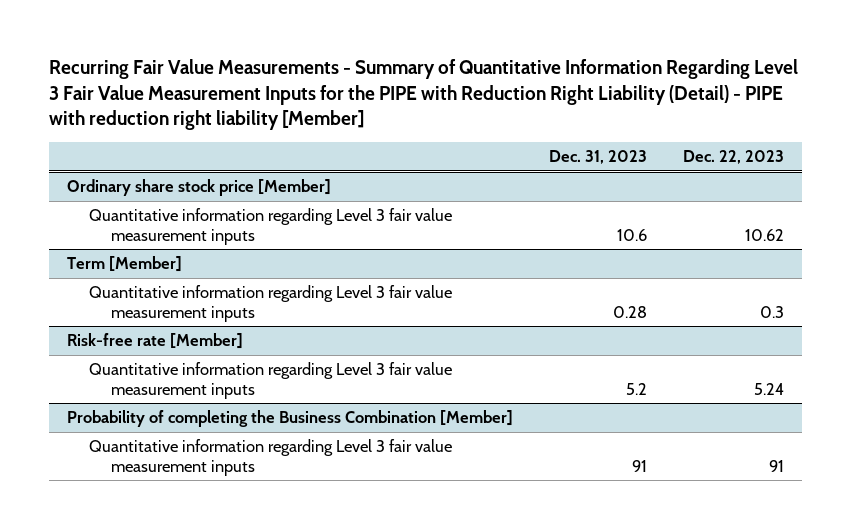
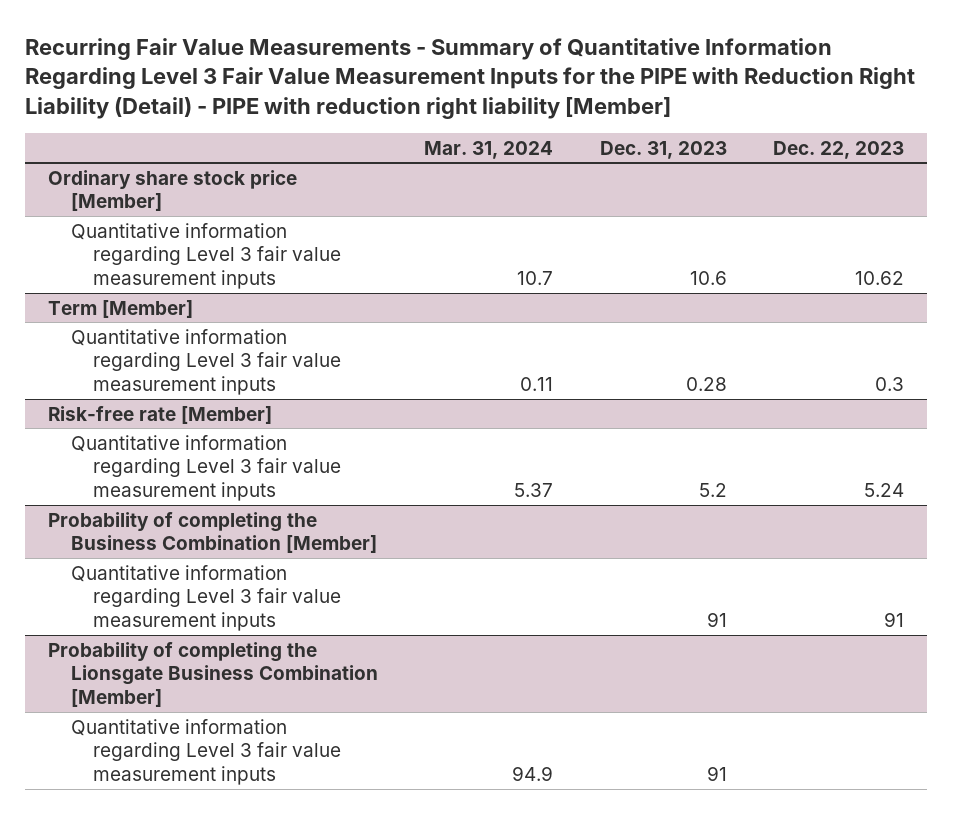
none -> [424,140,554,159] Mar. 31, 2024
none -> [48,641,378,708] Probability of completing the Lionsgate Business Combination [Member]
none -> [70,718,342,786] Quantitative information regarding Level 3 fair value measurement inputs

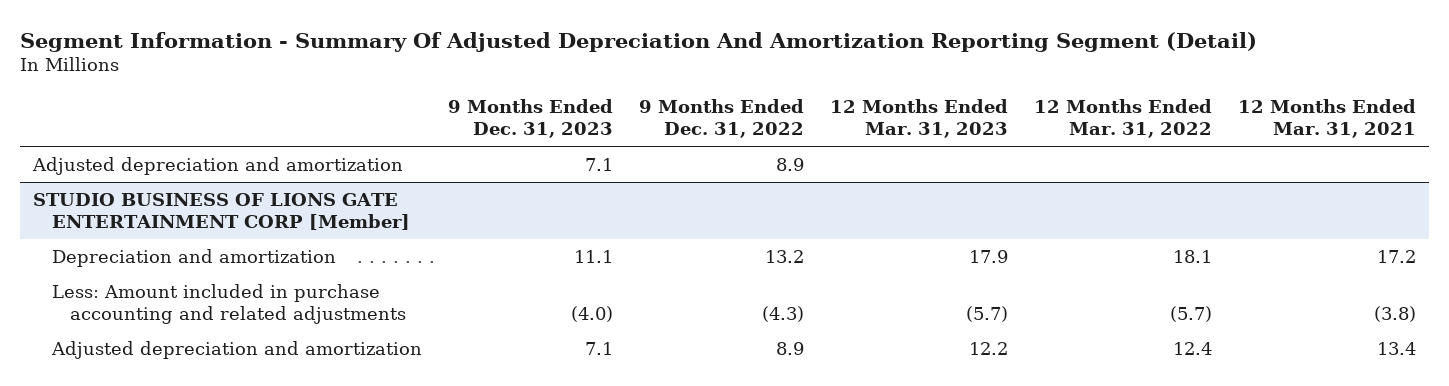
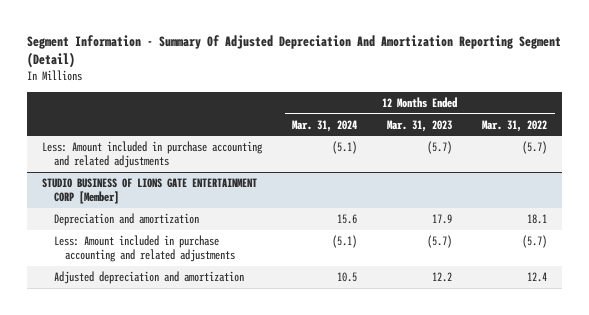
[447,98,613,139] 9 Months Ended Dec. 31, 2023 -> none
[638,98,804,139] 9 Months Ended Dec. 31, 2022 -> none
[1237,98,1416,139] 12 Months Ended Mar. 31, 2021 -> none
none -> [292,119,358,132] Mar. 31, 2024
[32,156,404,175] Adjusted depreciation and amortization -> none
none -> [42,141,264,169] Less: Amount included in purchase accounting and related adjustments

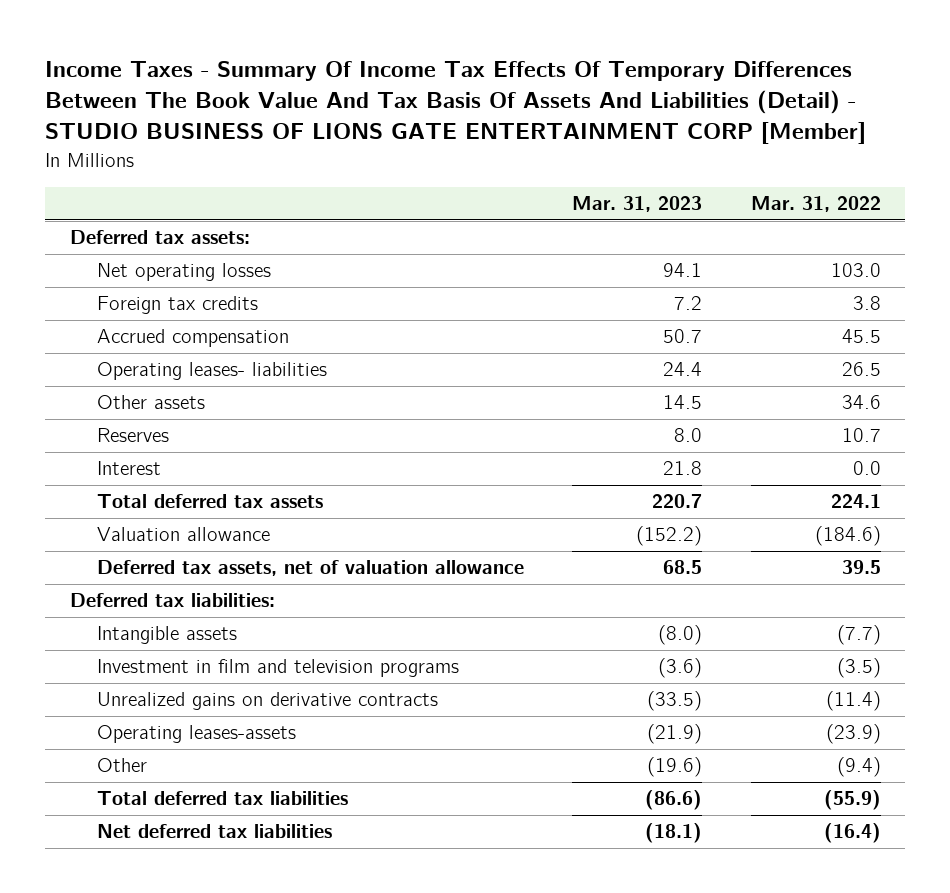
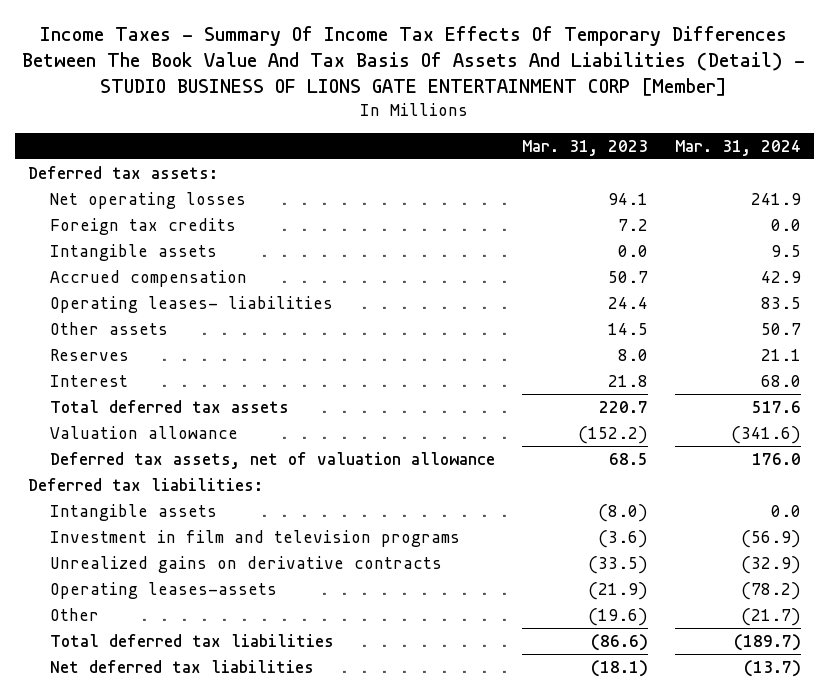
[750,196,881,213] Mar. 31, 2022 -> none
none -> [674,139,801,156] Mar. 31, 2024
none -> [50,243,218,261] Intangible assets

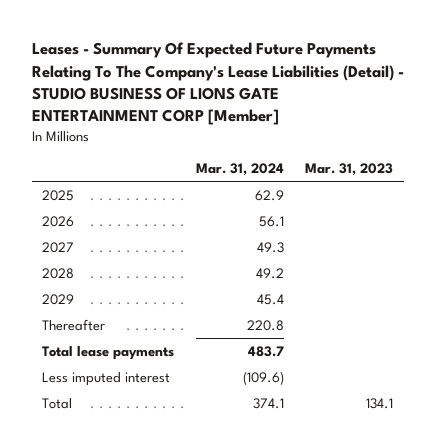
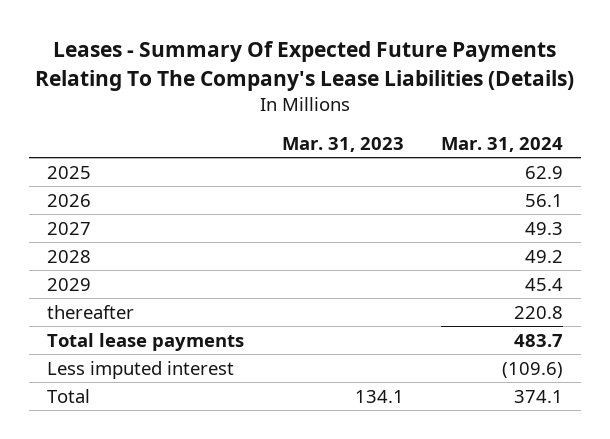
[31,42,404,126] Leases - Summary Of Expected Future Payments Relating To The Company's Lease Liabilities (Detail) - STUDIO BUSINESS OF LIONS GATE ENTERTAINMENT CORP [Member] -> [35,41,575,91] Leases - Summary Of Expected Future Payments Relating To The Company's Lease Liabilities (Details)
[42,318,106,331] Thereafter -> [47,304,135,319] thereafter

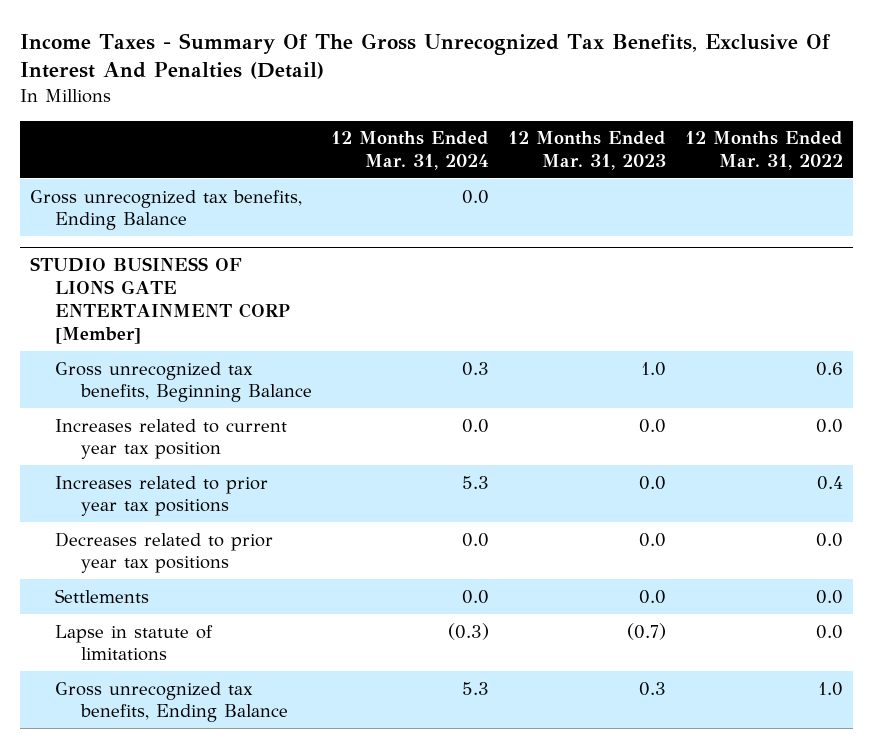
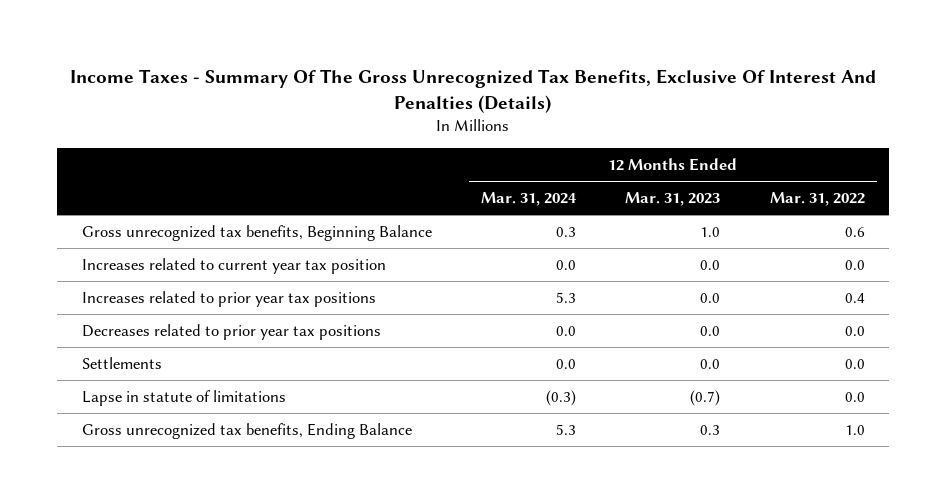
[20,32,832,80] Income Taxes - Summary Of The Gross Unrecognized Tax Benefits, Exclusive Of Interest And Penalties (Detail) -> [70,68,877,113] Income Taxes - Summary Of The Gross Unrecognized Tax Benefits, Exclusive Of Interest And Penalties (Details)
[29,189,302,231] Gross unrecognized tax benefits, Ending Balance -> none
[29,257,291,344] STUDIO BUSINESS OF LIONS GATE ENTERTAINMENT CORP [Member] -> none

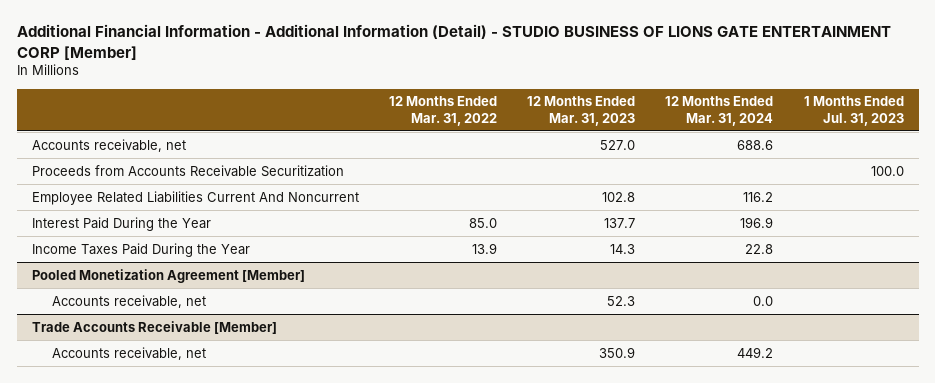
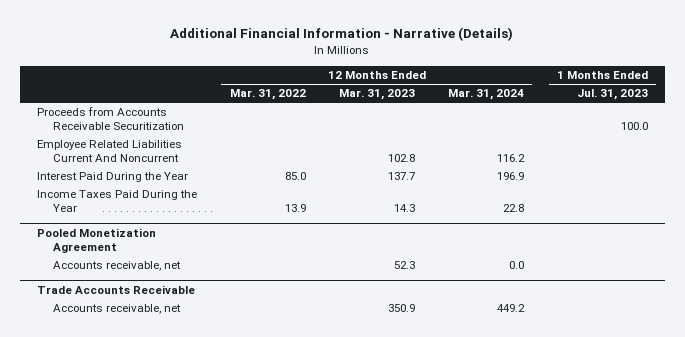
[16,24,891,60] Additional Financial Information - Additional Information (Detail) - STUDIO BUSINESS OF LIONS GATE ENTERTAINMENT CORP [Member] -> [170,27,514,42] Additional Financial Information - Narrative (Details)
[31,138,186,152] Accounts receivable, net -> none
[31,268,305,283] Pooled Monetization Agreement [Member] -> [36,228,156,253] Pooled Monetization Agreement
[31,320,277,334] Trade Accounts Receivable [Member] -> [36,285,195,295] Trade Accounts Receivable

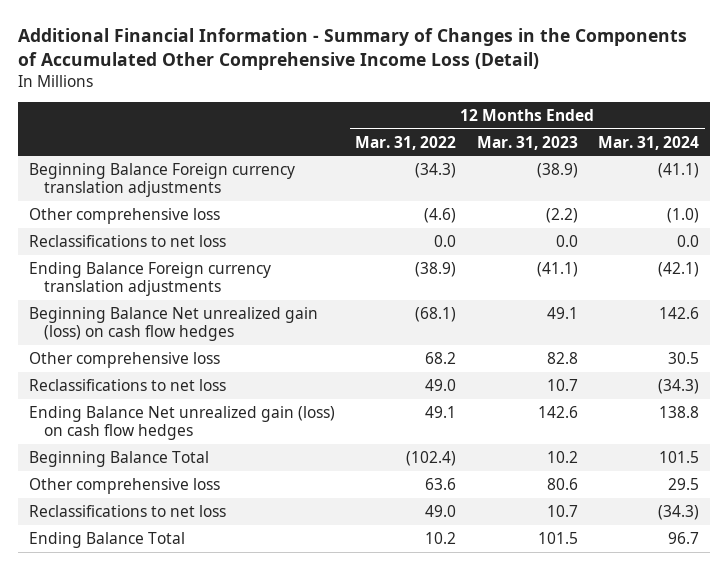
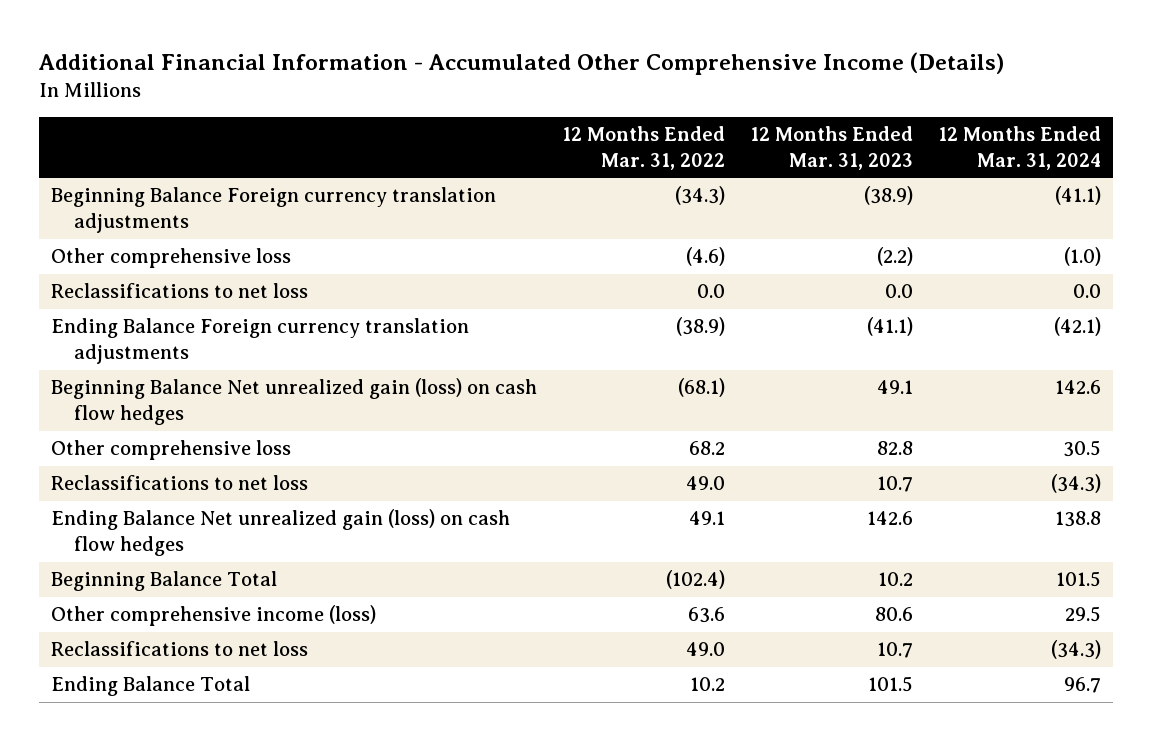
[18,28,688,70] Additional Financial Information - Summary of Changes in the Components of Accumulated Other Comprehensive Income Loss (Detail) -> [37,51,1004,75] Additional Financial Information - Accumulated Other Comprehensive Income (Details)
[28,477,220,494] Other comprehensive loss -> [51,605,377,627] Other comprehensive income (loss)

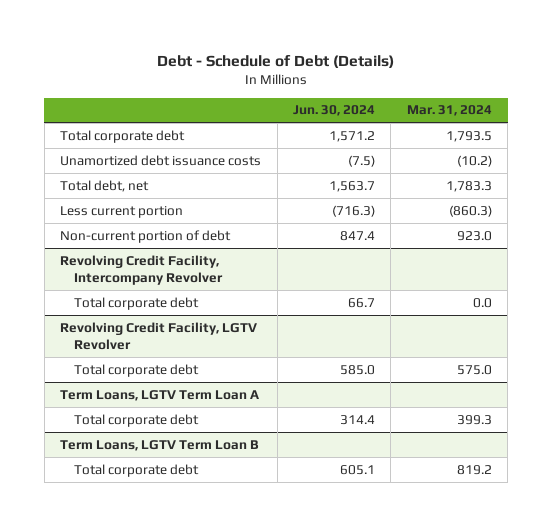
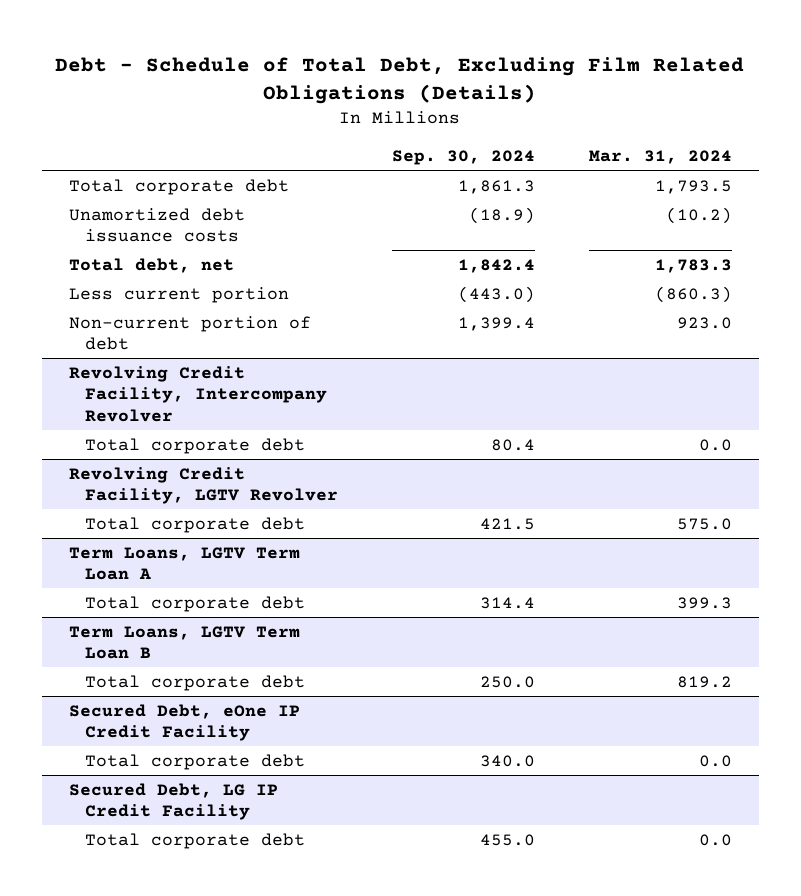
[156,54,394,68] Debt - Schedule of Debt (Details) -> [55,56,745,104] Debt - Schedule of Total Debt, Excluding Film Related Obligations (Details)
[292,105,375,117] Jun. 30, 2024 -> none
none -> [391,150,535,166] Sep. 30, 2024
none -> [69,703,301,742] Secured Debt, eOne IP Credit Facility
none -> [85,753,306,770] Total corporate debt
none -> [69,782,279,821] Secured Debt, LG IP Credit Facility
none -> [85,832,306,849] Total corporate debt

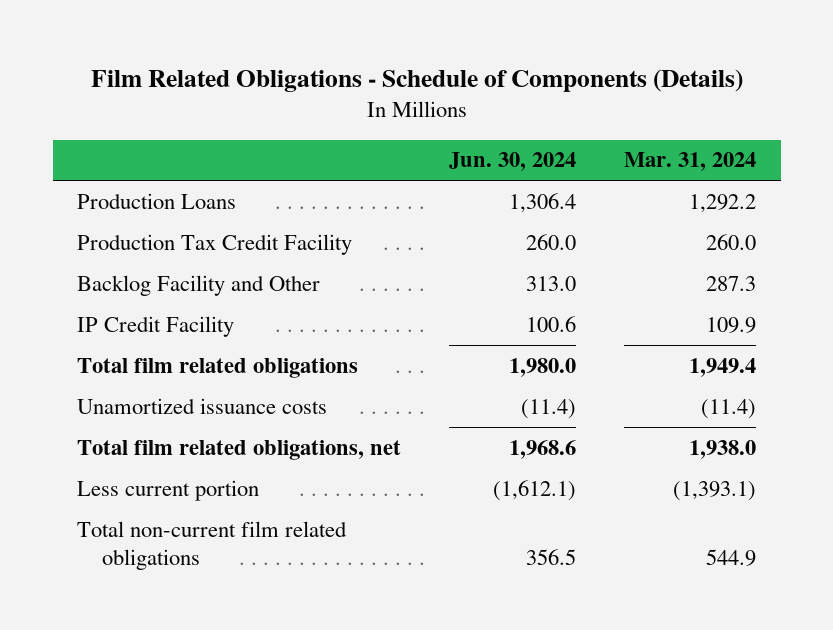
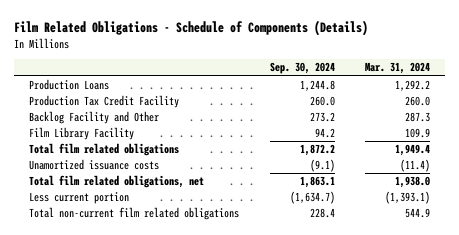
[449,152,577,172] Jun. 30, 2024 -> none
none -> [269,62,335,75] Sep. 30, 2024
[76,315,234,337] IP Credit Facility -> [29,127,135,141] Film Library Facility

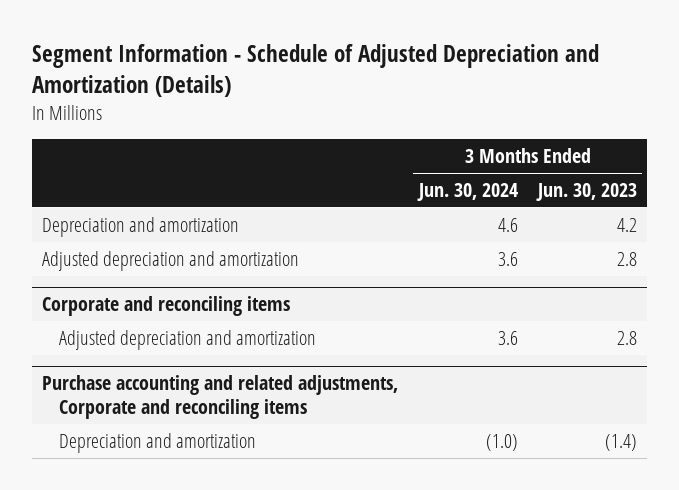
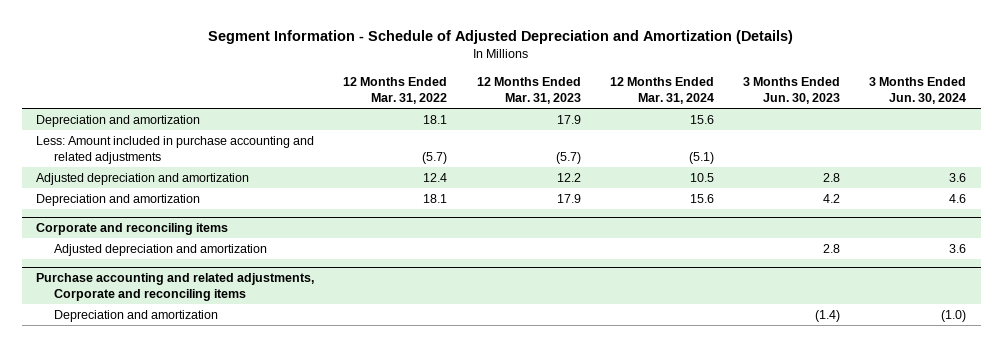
none -> [343,76,448,105] 12 Months Ended Mar. 31, 2022
none -> [476,76,581,105] 12 Months Ended Mar. 31, 2023
none -> [609,76,714,105] 12 Months Ended Mar. 31, 2024
none -> [36,114,201,127] Depreciation and amortization
none -> [36,135,315,165] Less: Amount included in purchase accounting and related adjustments
[42,216,240,237] Depreciation and amortization -> [36,193,201,206] Depreciation and amortization

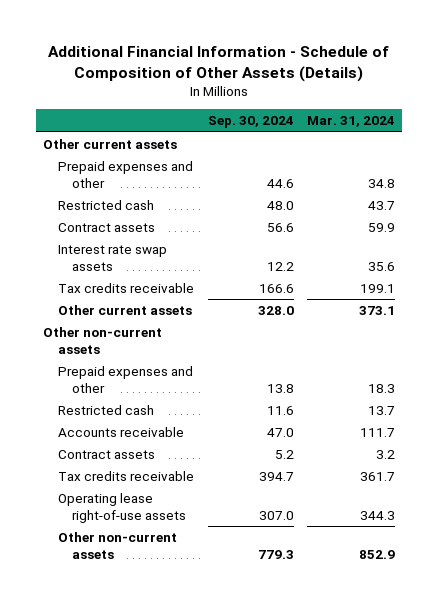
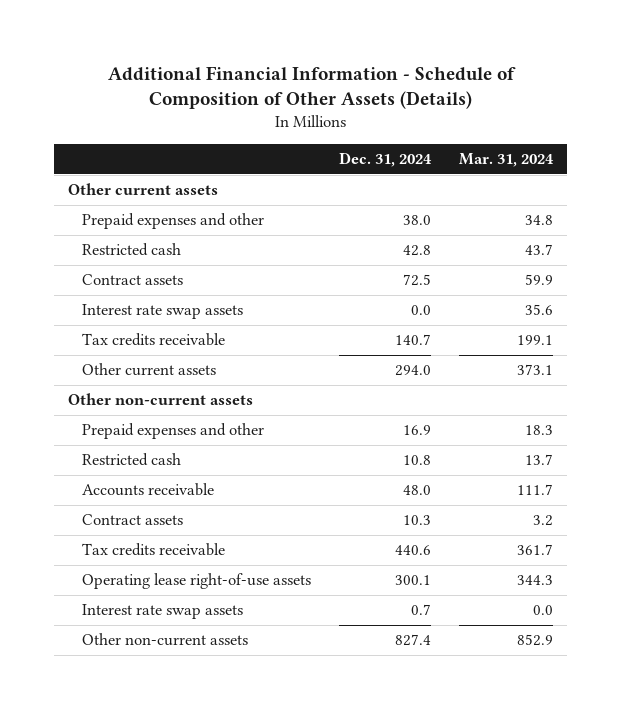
[207,116,294,129] Sep. 30, 2024 -> none
none -> [339,152,433,168] Dec. 31, 2024
none -> [81,604,243,620] Interest rate swap assets

